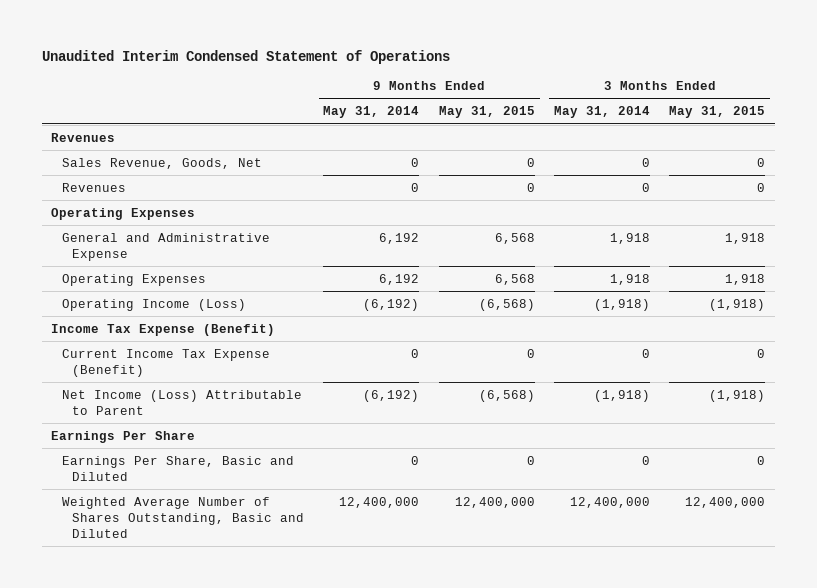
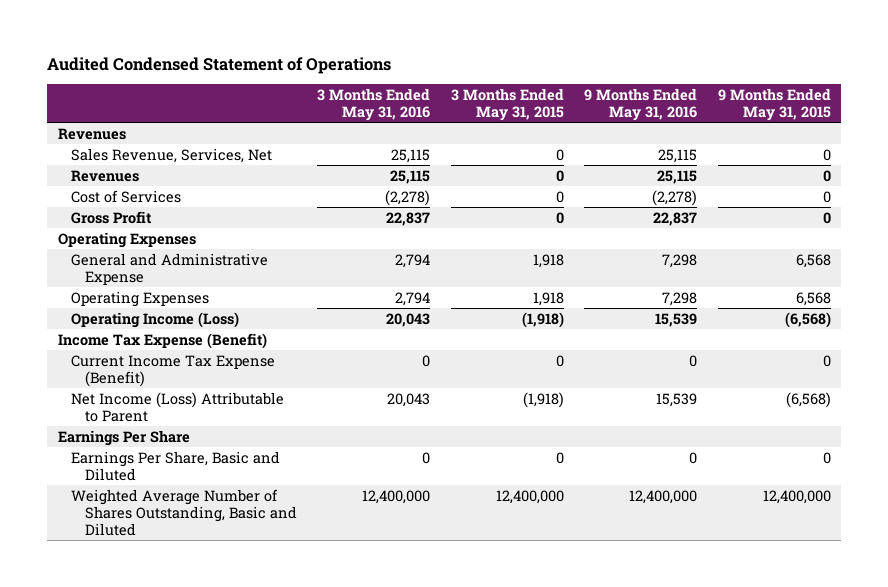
[41,49,450,64] Unaudited Interim Condensed Statement of Operations -> [47,56,392,74] Audited Condensed Statement of Operations
[323,106,420,119] May 31, 2014 -> none
[554,106,651,119] May 31, 2014 -> none
none -> [317,87,431,121] 3 Months Ended May 31, 2016
none -> [584,87,698,121] 9 Months Ended May 31, 2016
[61,157,262,169] Sales Revenue, Goods, Net -> [71,147,273,163] Sales Revenue, Services, Net
none -> [71,189,182,203] Cost of Services
none -> [71,210,153,224] Gross Profit

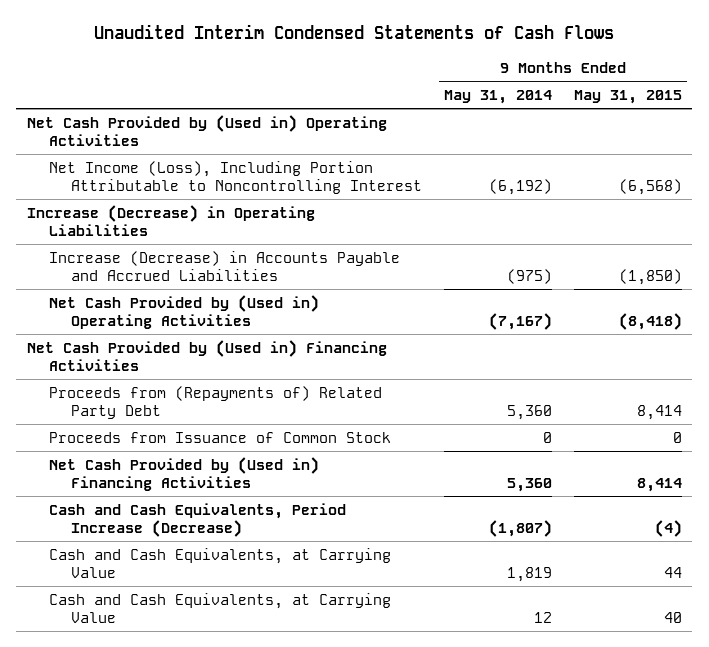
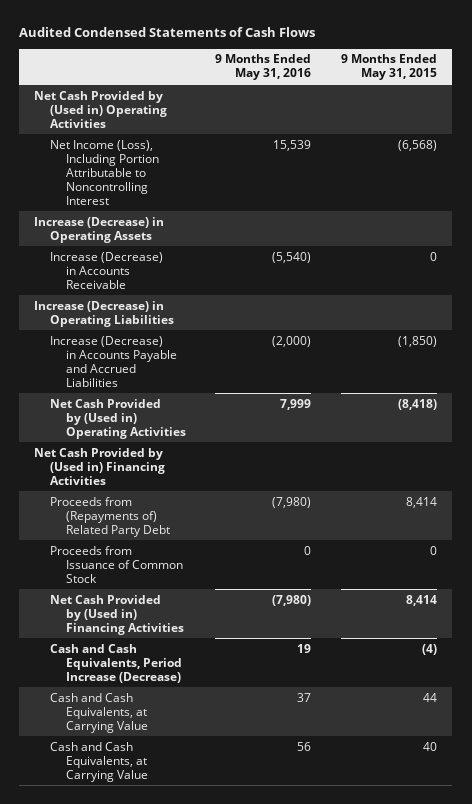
[94,24,615,40] Unaudited Interim Condensed Statements of Cash Flows -> [19,27,316,38] Audited Condensed Statements of Cash Flows
[444,90,553,105] May 31, 2014 -> none
none -> [215,54,312,81] 9 Months Ended May 31, 2016
none -> [34,216,165,243] Increase (Decrease) in Operating Assets
none -> [49,251,163,289] Increase (Decrease) in Accounts Receivable

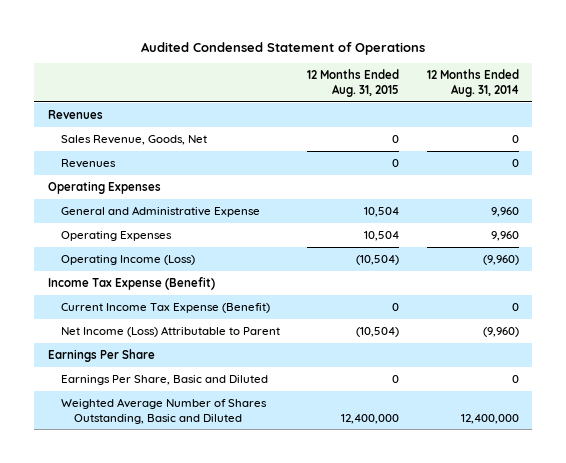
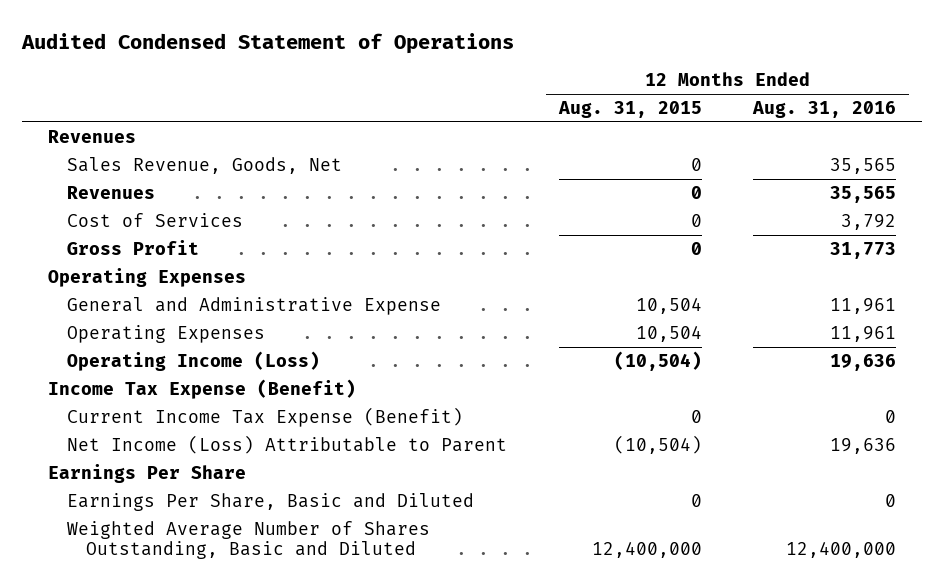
[426,69,519,97] 12 Months Ended Aug. 31, 2014 -> none
none -> [752,100,897,118] Aug. 31, 2016
none -> [66,212,243,227] Cost of Services
none -> [66,239,199,255] Gross Profit

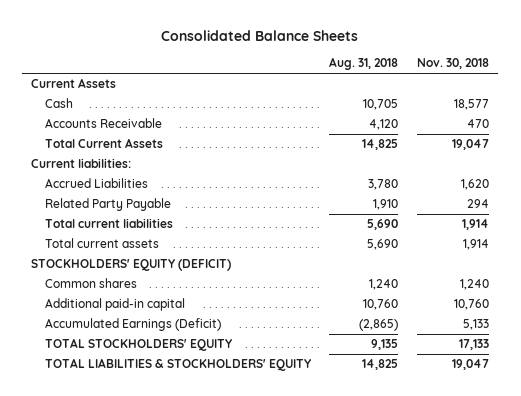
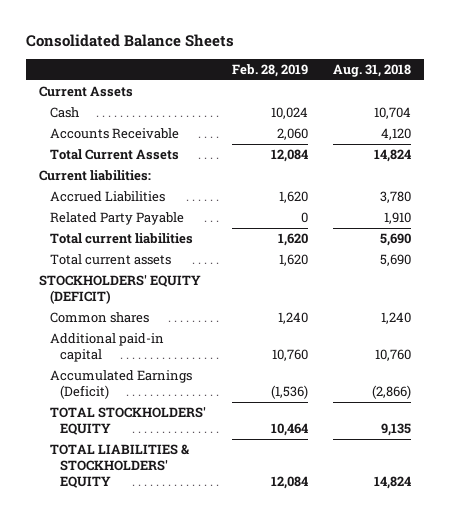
[417,58,490,70] Nov. 30, 2018 -> none
none -> [231,64,308,78] Feb. 28, 2019
[363,99,399,111] 10,705 -> [374,106,412,119] 10,704
[362,139,399,151] 14,825 -> [374,148,412,162] 14,824
[359,319,399,332] (2,865) -> [372,385,412,400] (2,866)
[362,359,399,371] 14,825 -> [374,476,412,490] 14,824

